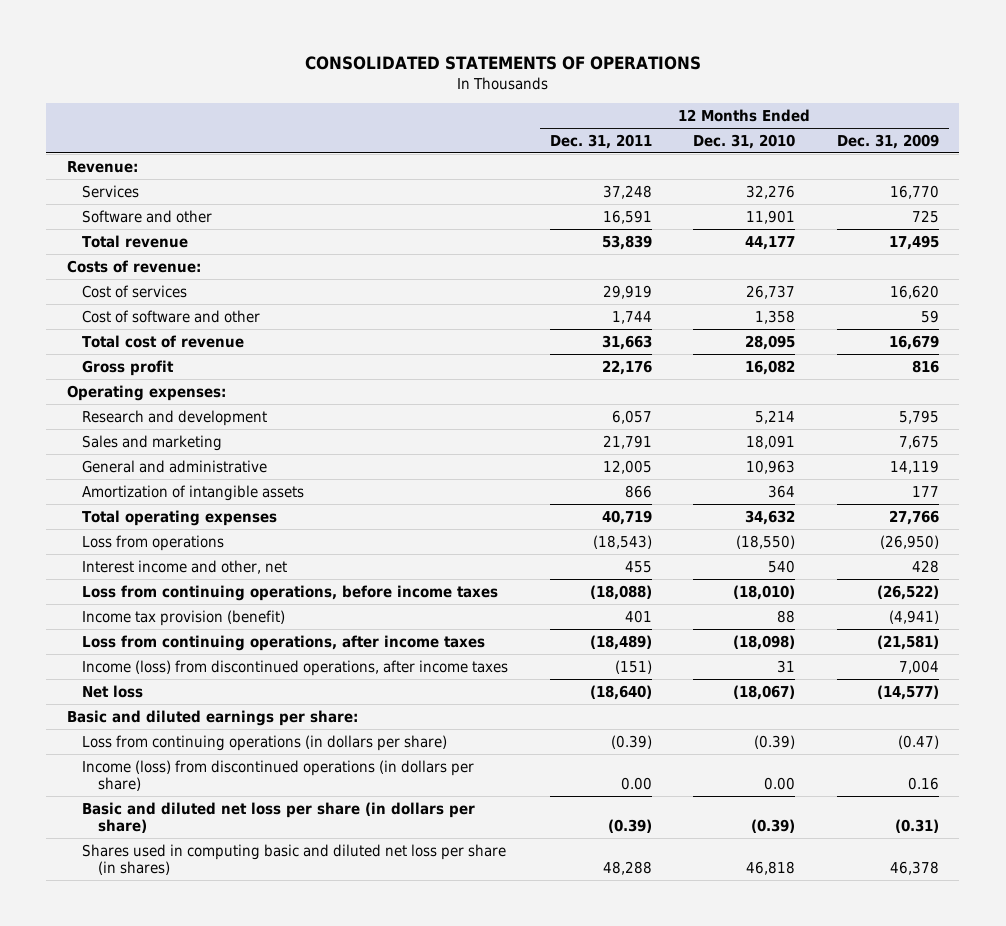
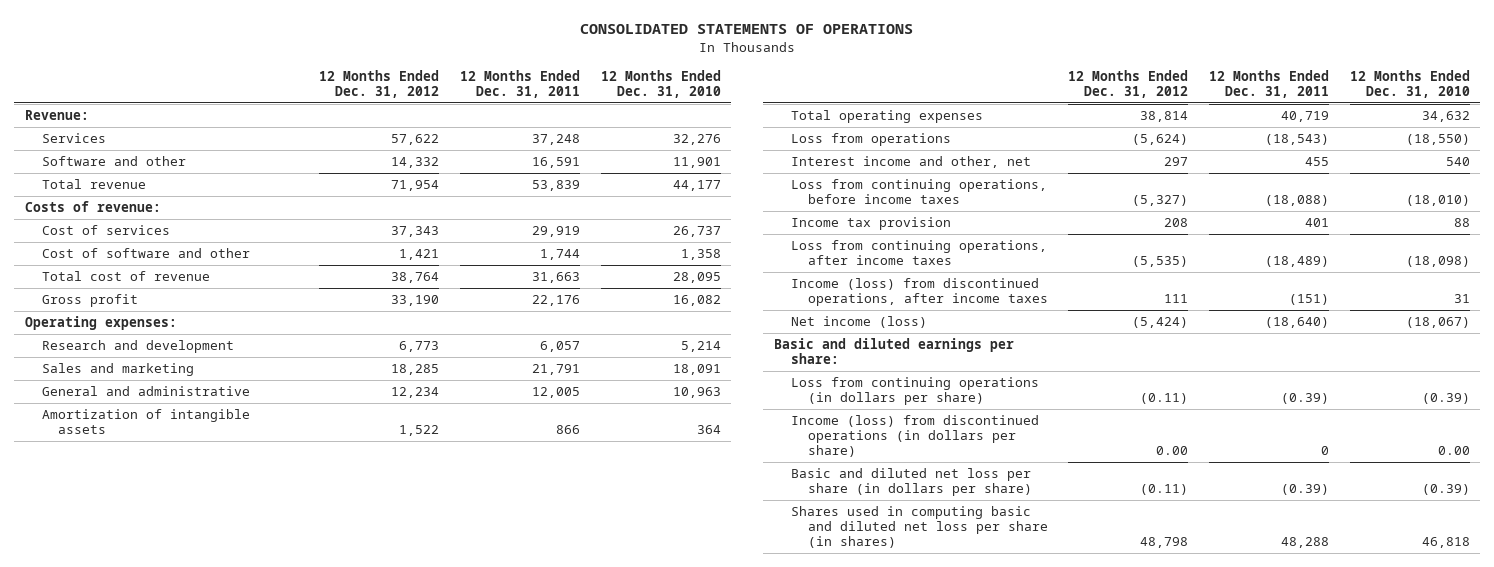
[836,133,939,149] Dec. 31, 2009 -> none
none -> [319,69,440,98] 12 Months Ended Dec. 31, 2012
[82,609,286,626] Income tax provision (benefit) -> [790,217,951,231] Income tax provision
[82,684,144,698] Net loss -> [790,316,927,329] Net income (loss)
[620,776,652,790] 0.00 -> [1321,446,1330,456] 0

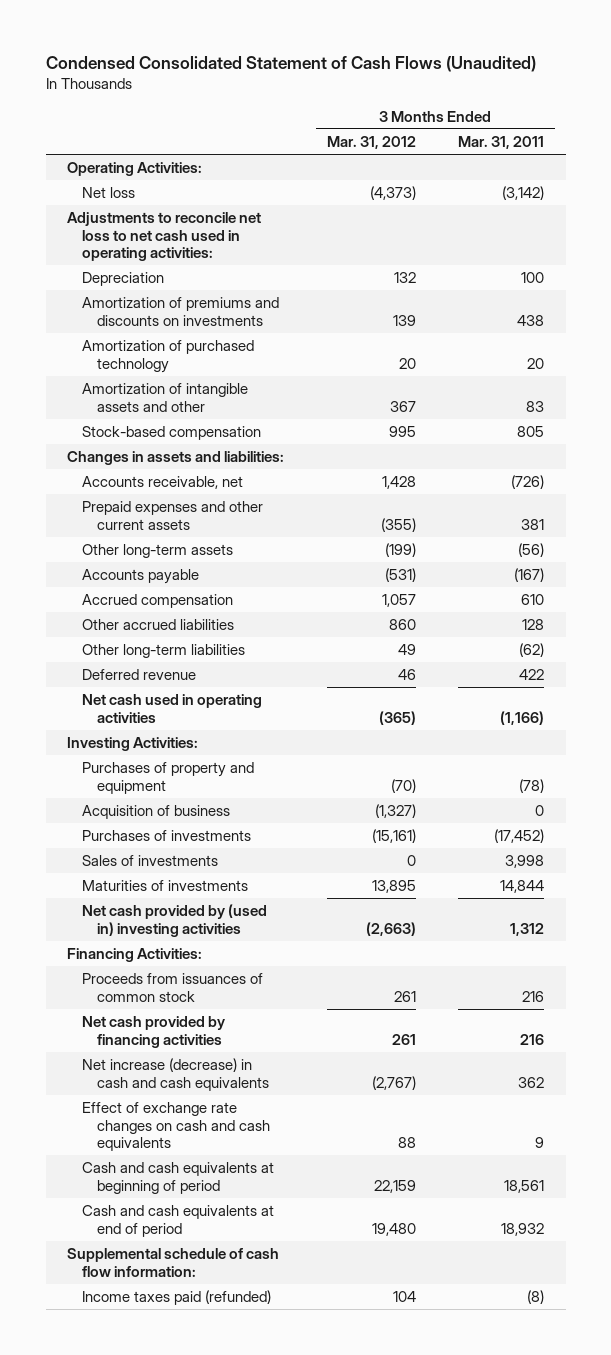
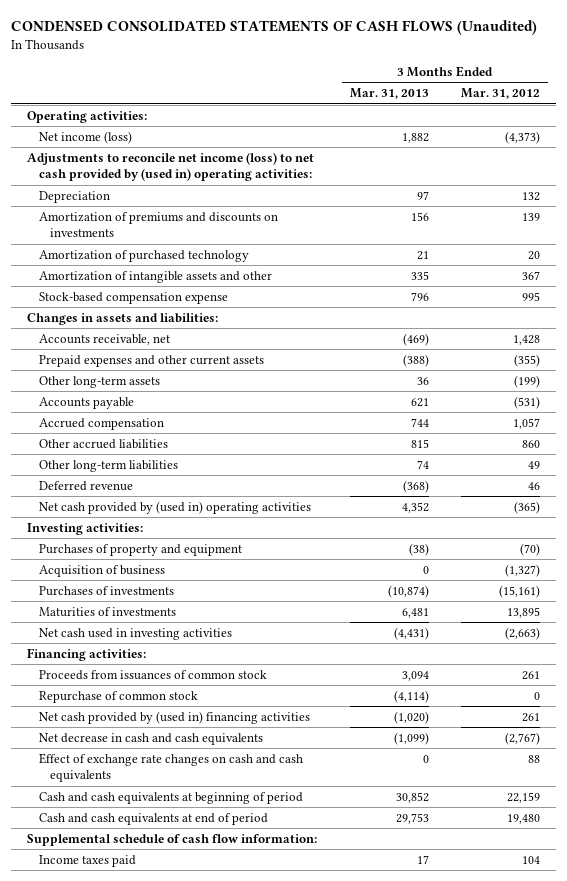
[45,55,536,72] Condensed Consolidated Statement of Cash Flows (Unaudited) -> [11,20,538,36] CONDENSED CONSOLIDATED STATEMENTS OF CASH FLOWS (Unaudited)
[458,136,545,150] Mar. 31, 2011 -> none
none -> [349,88,429,100] Mar. 31, 2013
[66,162,202,177] Operating Activities: -> [27,110,148,123] Operating activities:
[81,187,135,199] Net loss -> [38,130,132,144] Net income (loss)
[66,212,261,262] Adjustments to reconcile net loss to net cash used in operating activities: -> [27,151,315,182] Adjustments to reconcile net income (loss) to net cash provided by (used in) operating activities:
[81,426,261,441] Stock-based compensation -> [38,291,228,304] Stock-based compensation expense
[81,694,262,723] Net cash used in operating activities -> [38,500,311,514] Net cash provided by (used in) operating activities
[66,737,198,752] Investing Activities: -> [27,522,144,535] Investing activities:
[81,855,218,867] Sales of investments -> none
[81,904,267,937] Net cash provided by (used in) investing activities -> [38,627,232,640] Net cash used in investing activities
[66,948,202,963] Financing Activities: -> [27,647,147,661] Financing activities:
none -> [38,690,198,703] Repurchase of common stock
[81,1016,225,1048] Net cash provided by financing activities -> [38,710,310,724] Net cash provided by (used in) financing activities
[81,1058,269,1091] Net increase (decrease) in cash and cash equivalents -> [38,732,263,745] Net decrease in cash and cash equivalents
[81,1290,271,1306] Income taxes paid (refunded) -> [38,854,136,867] Income taxes paid

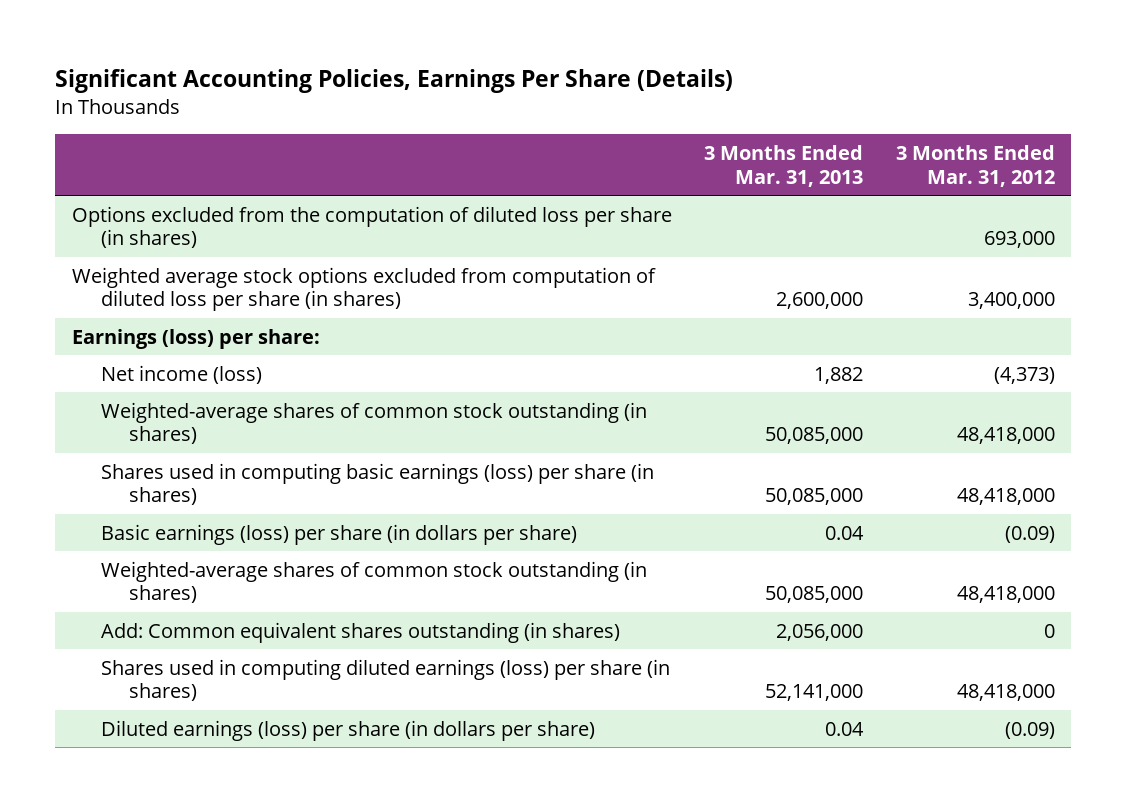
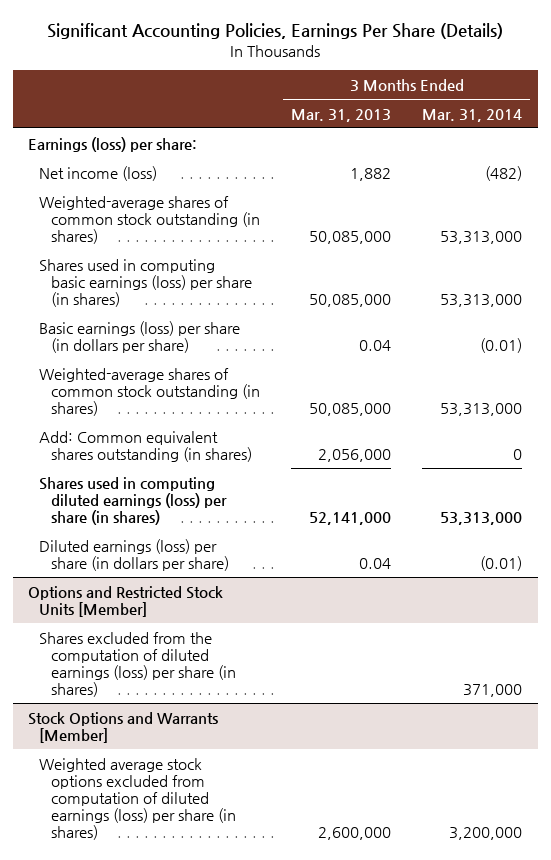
[896,145,1056,187] 3 Months Ended Mar. 31, 2012 -> none
none -> [422,108,523,122] Mar. 31, 2014
[71,205,672,249] Options excluded from the computation of diluted loss per share (in shares) -> none
[71,266,656,312] Weighted average stock options excluded from computation of diluted loss per share (in shares) -> none
none -> [28,585,224,617] Options and Restricted Stock Units [Member]
none -> [39,631,236,698] Shares excluded from the computation of diluted earnings (loss) per share (in shares)
none -> [28,711,219,743] Stock Options and Warrants [Member]
none -> [39,757,236,841] Weighted average stock options excluded from computation of diluted earnings (loss) per share (in shares)

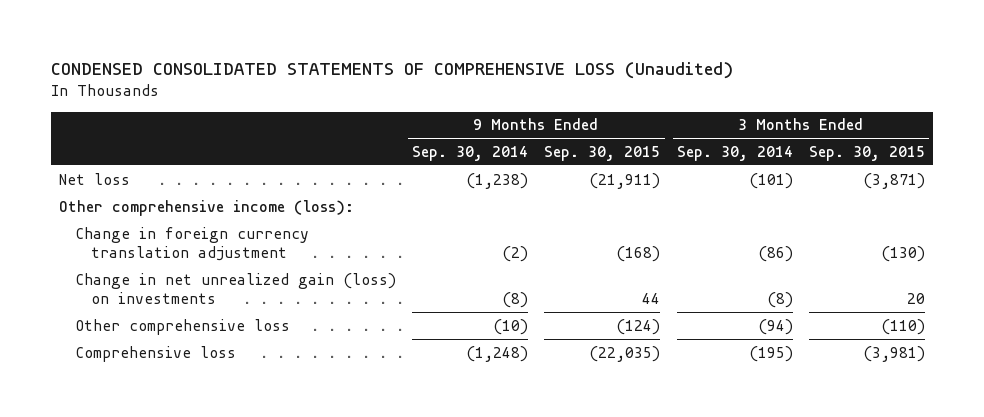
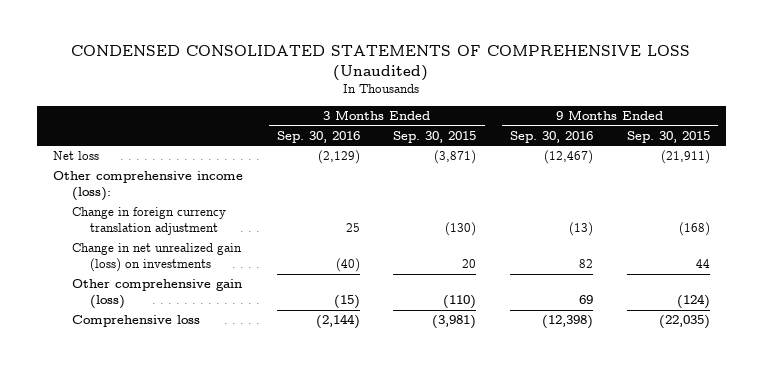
[412,145,529,161] Sep. 30, 2014 -> none
[676,145,793,161] Sep. 30, 2014 -> none
none -> [276,131,360,144] Sep. 30, 2016
none -> [510,131,594,144] Sep. 30, 2016
[75,318,291,335] Other comprehensive loss -> [71,279,242,310] Other comprehensive gain (loss)

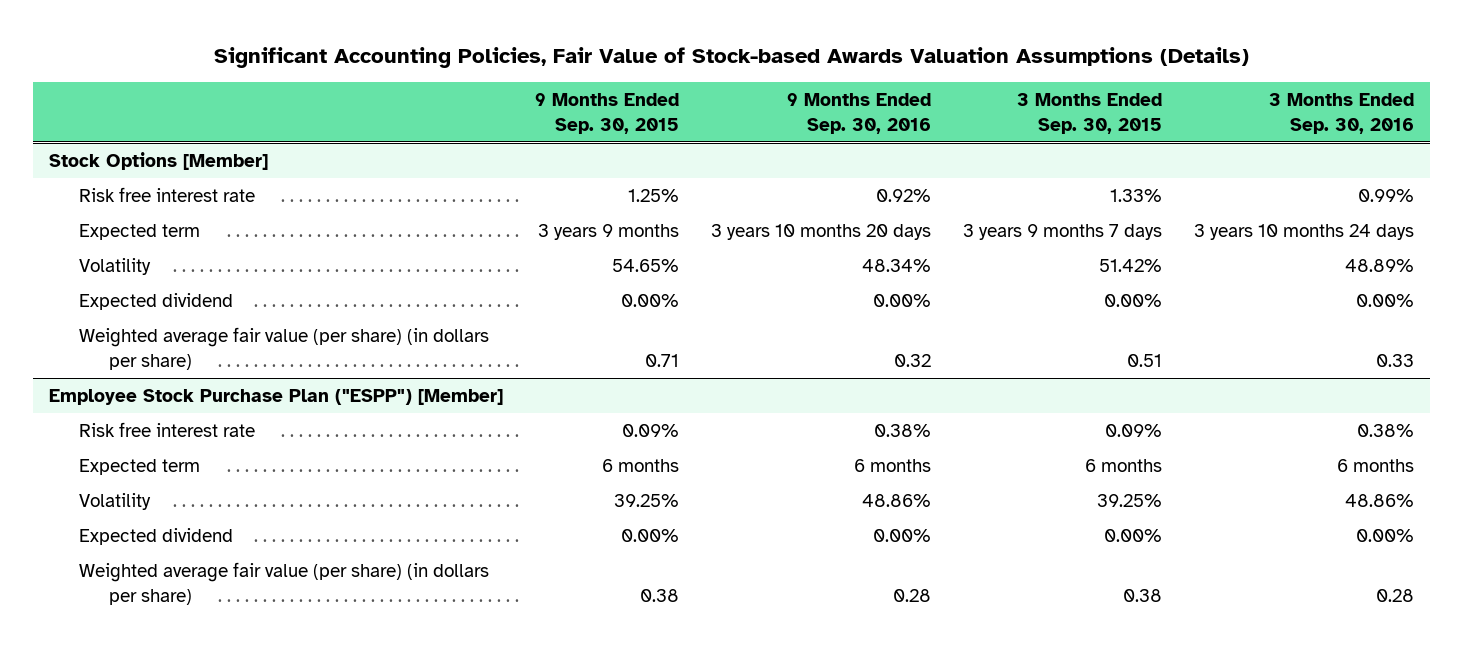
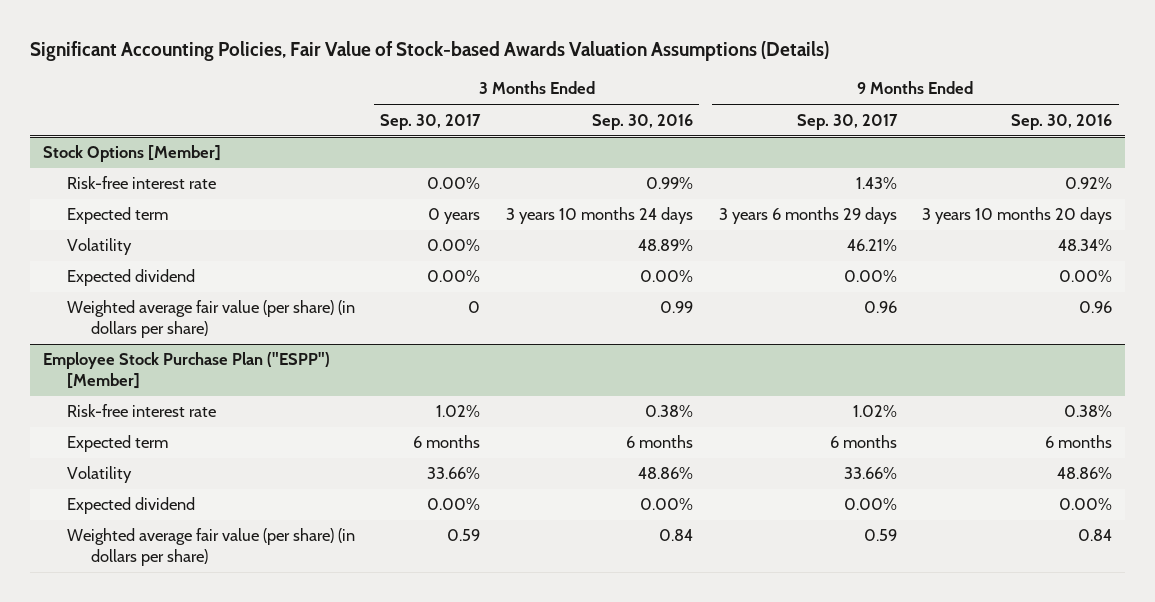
[535,93,680,134] 9 Months Ended Sep. 30, 2015 -> none
[1017,93,1163,134] 3 Months Ended Sep. 30, 2015 -> none
none -> [380,113,482,130] Sep. 30, 2017
none -> [796,113,898,130] Sep. 30, 2017
[79,187,256,203] Risk free interest rate -> [66,176,216,190] Risk-free interest rate
[894,353,932,367] 0.32 -> [1079,301,1113,314] 0.96
[1376,353,1415,367] 0.33 -> [660,301,694,314] 0.99
[79,422,256,438] Risk free interest rate -> [66,404,216,418] Risk-free interest rate
[893,588,932,602] 0.28 -> [1078,529,1113,542] 0.84
[1376,588,1415,602] 0.28 -> [659,529,694,542] 0.84

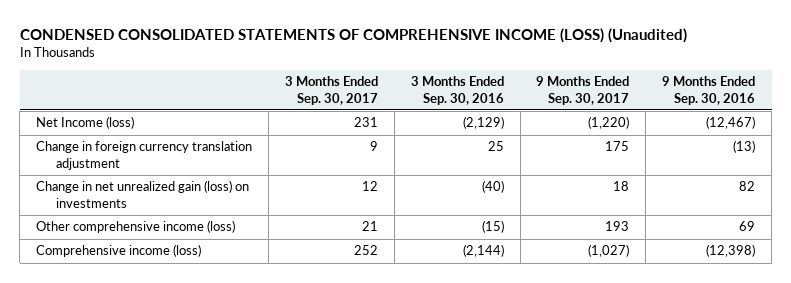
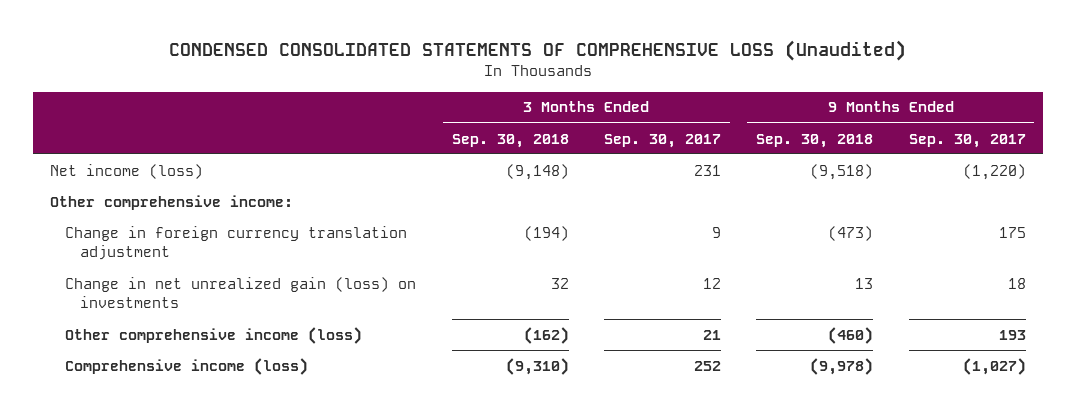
[19,27,687,43] CONDENSED CONSOLIDATED STATEMENTS OF COMPREHENSIVE INCOME (LOSS) (Unaudited) -> [169,40,907,62] CONDENSED CONSOLIDATED STATEMENTS OF COMPREHENSIVE LOSS (Unaudited)
[410,76,504,105] 3 Months Ended Sep. 30, 2016 -> none
[662,76,756,105] 9 Months Ended Sep. 30, 2016 -> none
none -> [451,133,569,148] Sep. 30, 2018
none -> [756,133,874,148] Sep. 30, 2018
[36,116,135,130] Net Income (loss) -> [50,163,204,179] Net income (loss)
none -> [50,194,294,210] Other comprehensive income:

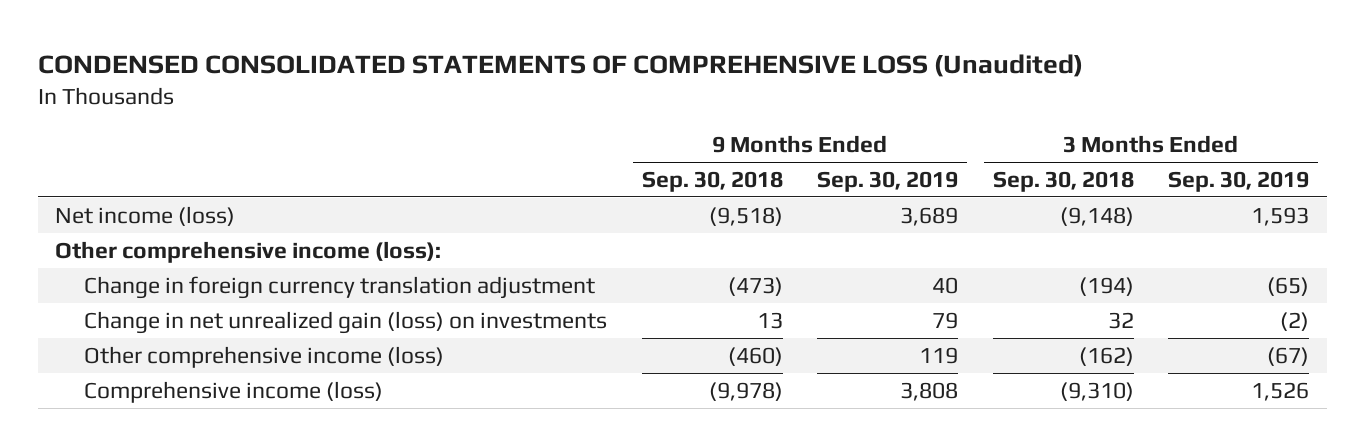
[603,133,721,148] Sep. 30, 2017 -> none
[908,133,1026,148] Sep. 30, 2017 -> none
none -> [817,171,959,193] Sep. 30, 2019
none -> [1168,171,1310,193] Sep. 30, 2019
[50,194,294,210] Other comprehensive income: -> [54,240,441,263] Other comprehensive income (loss):

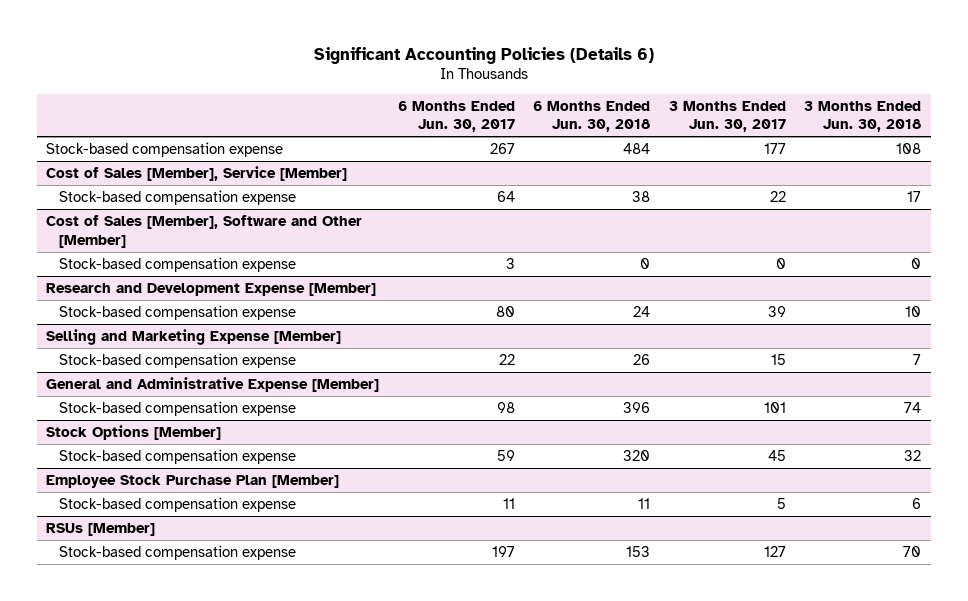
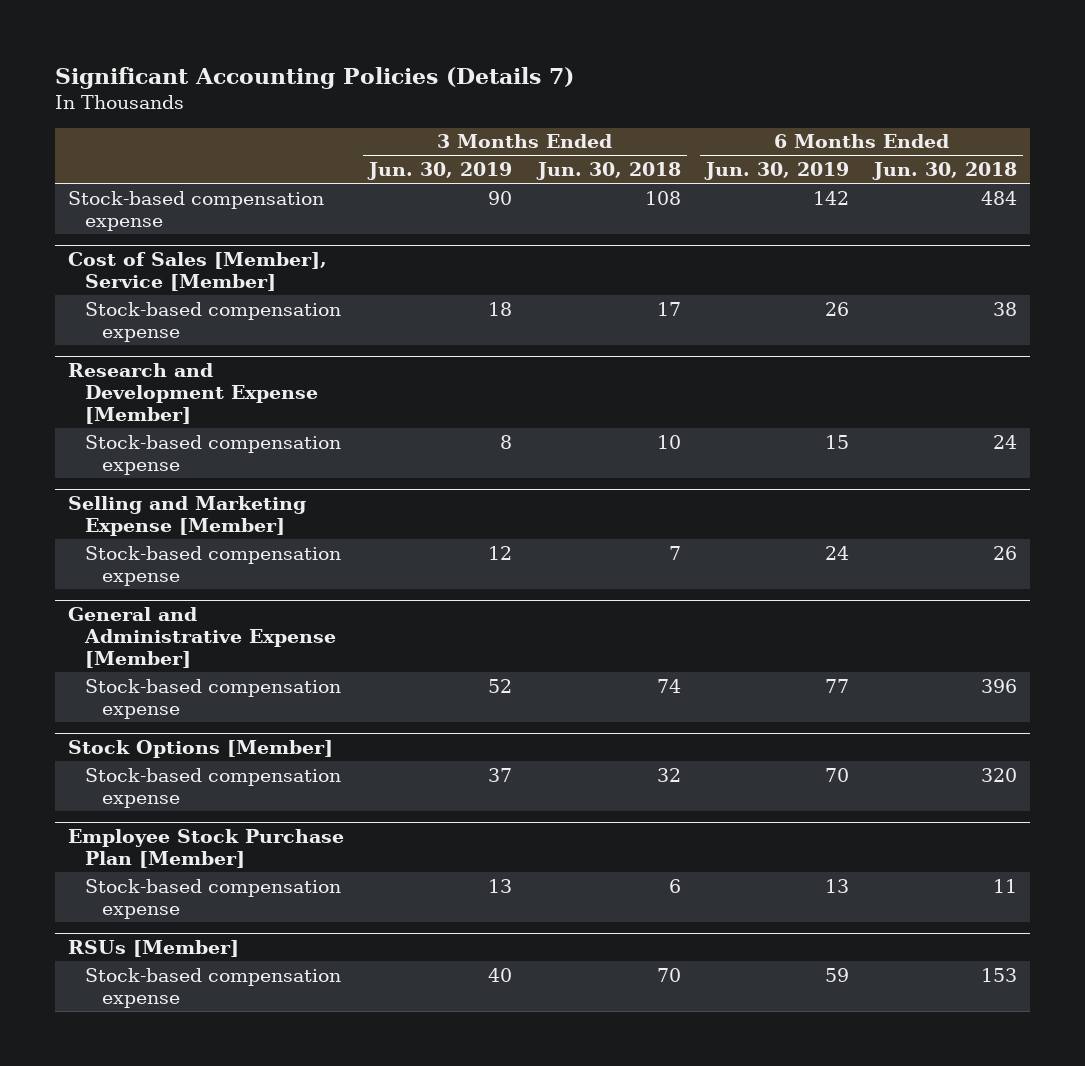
[313,46,654,64] Significant Accounting Policies (Details 6) -> [55,67,575,90] Significant Accounting Policies (Details 7)
[397,100,515,133] 6 Months Ended Jun. 30, 2017 -> none
[668,100,786,133] 3 Months Ended Jun. 30, 2017 -> none
none -> [367,161,513,180] Jun. 30, 2019
none -> [703,161,849,180] Jun. 30, 2019
[46,214,363,248] Cost of Sales [Member], Software and Other [Member] -> none
[58,256,296,272] Stock-based compensation expense -> none

